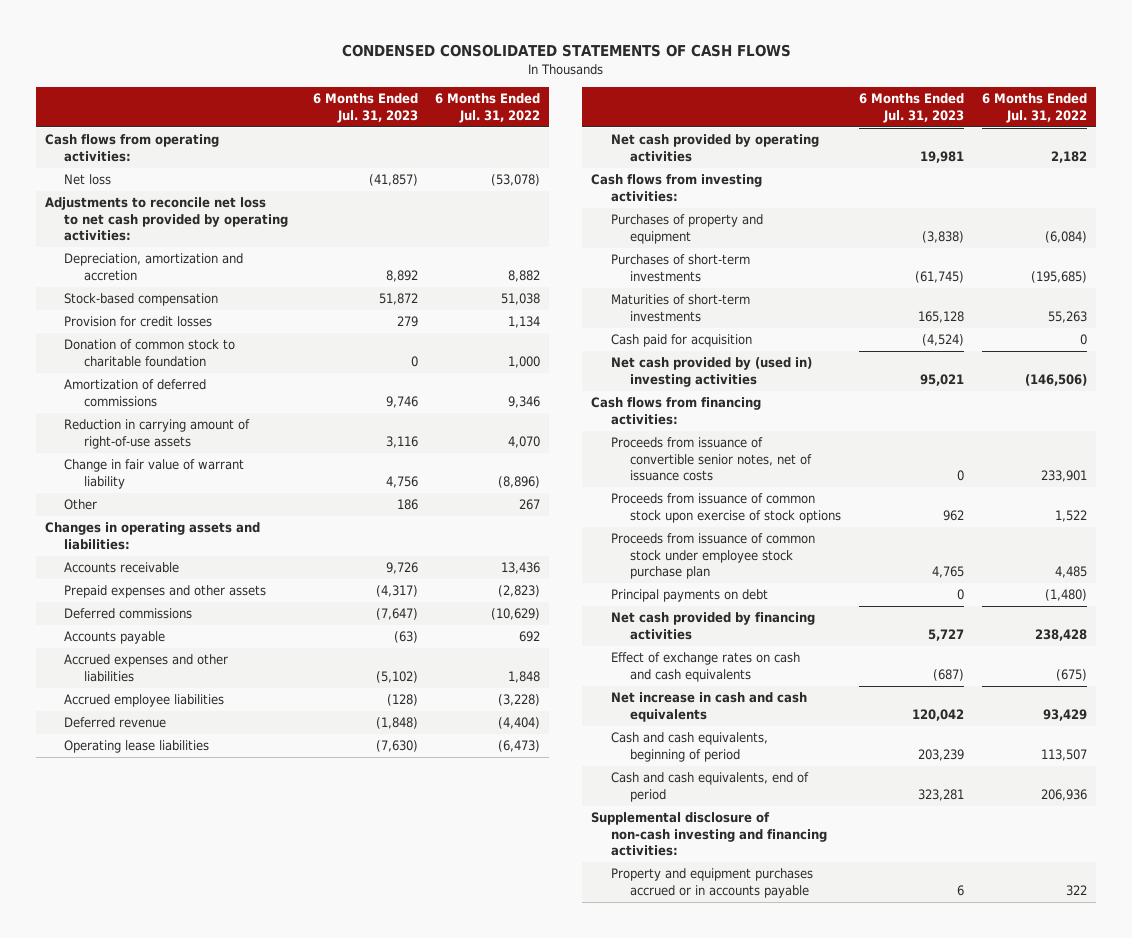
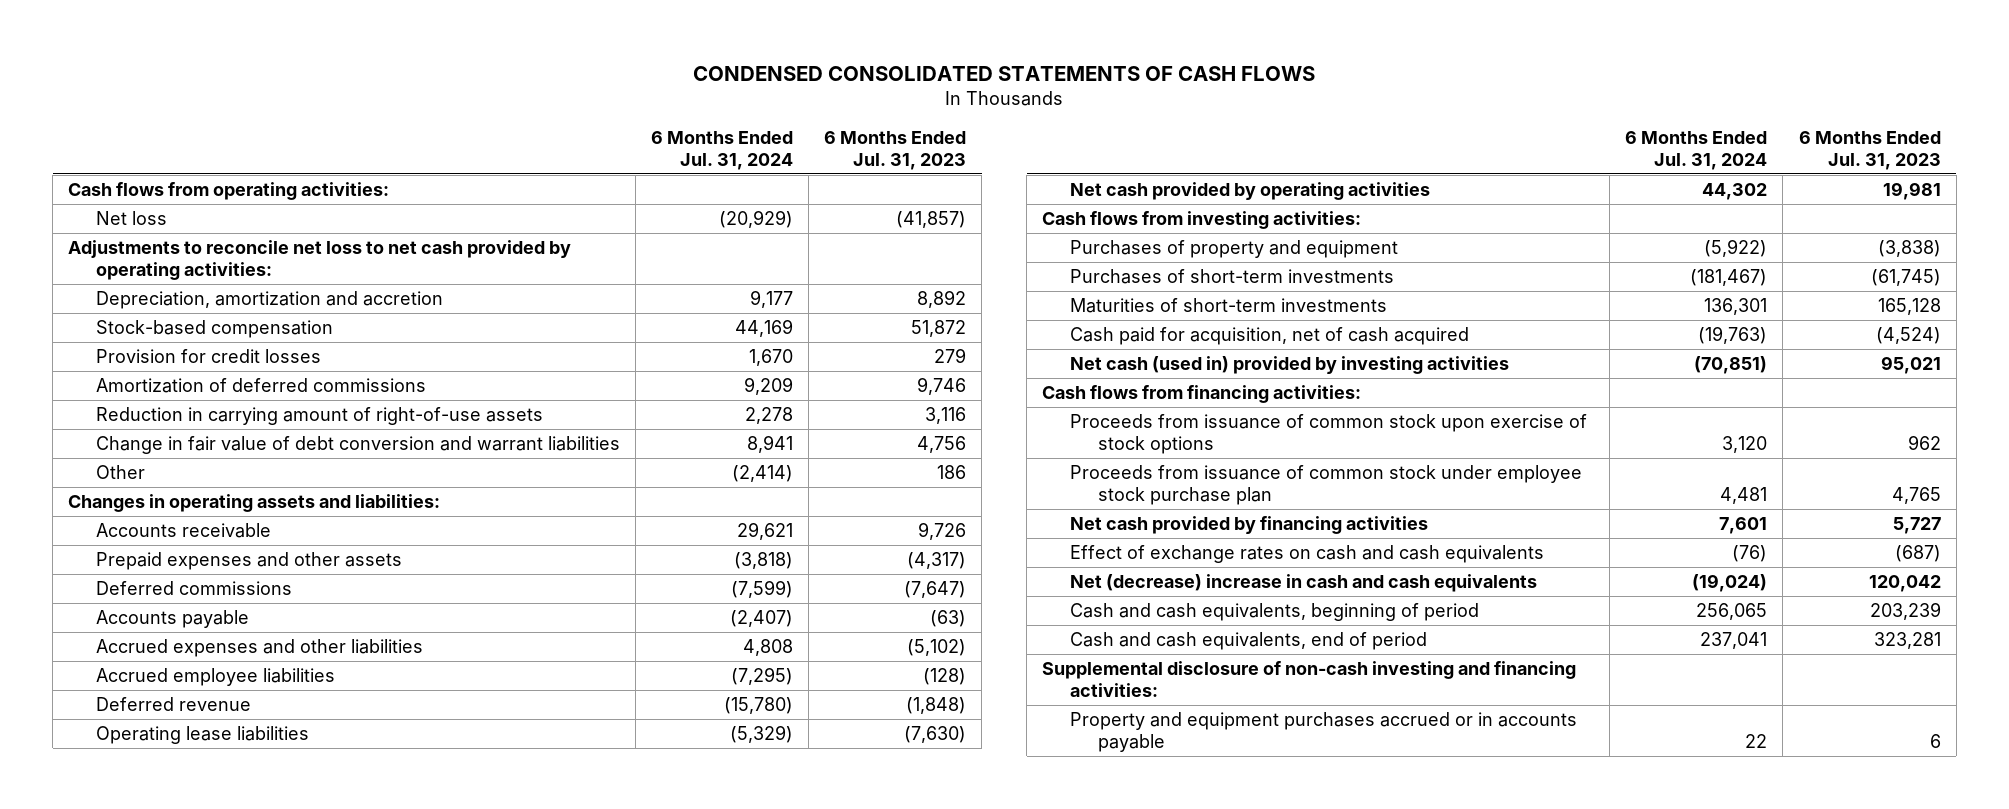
[435,93,541,123] 6 Months Ended Jul. 31, 2022 -> none
none -> [651,130,794,170] 6 Months Ended Jul. 31, 2024
[64,339,236,367] Donation of common stock to charitable foundation -> none
[64,459,245,489] Change in fair value of warrant liability -> [96,436,621,455] Change in fair value of debt conversion and warrant liabilities
[610,334,752,348] Cash paid for acquisition -> [1070,327,1470,346] Cash paid for acquisition, net of cash acquired
[610,357,812,387] Net cash provided by (used in) investing activities -> [1070,356,1510,375] Net cash (used in) provided by investing activities
[610,437,813,482] Proceeds from issuance of convertible senior notes, net of issuance costs -> none
[610,589,768,603] Principal payments on debt -> none
[610,692,807,722] Net increase in cash and cash equivalents -> [1070,574,1538,593] Net (decrease) increase in cash and cash equivalents

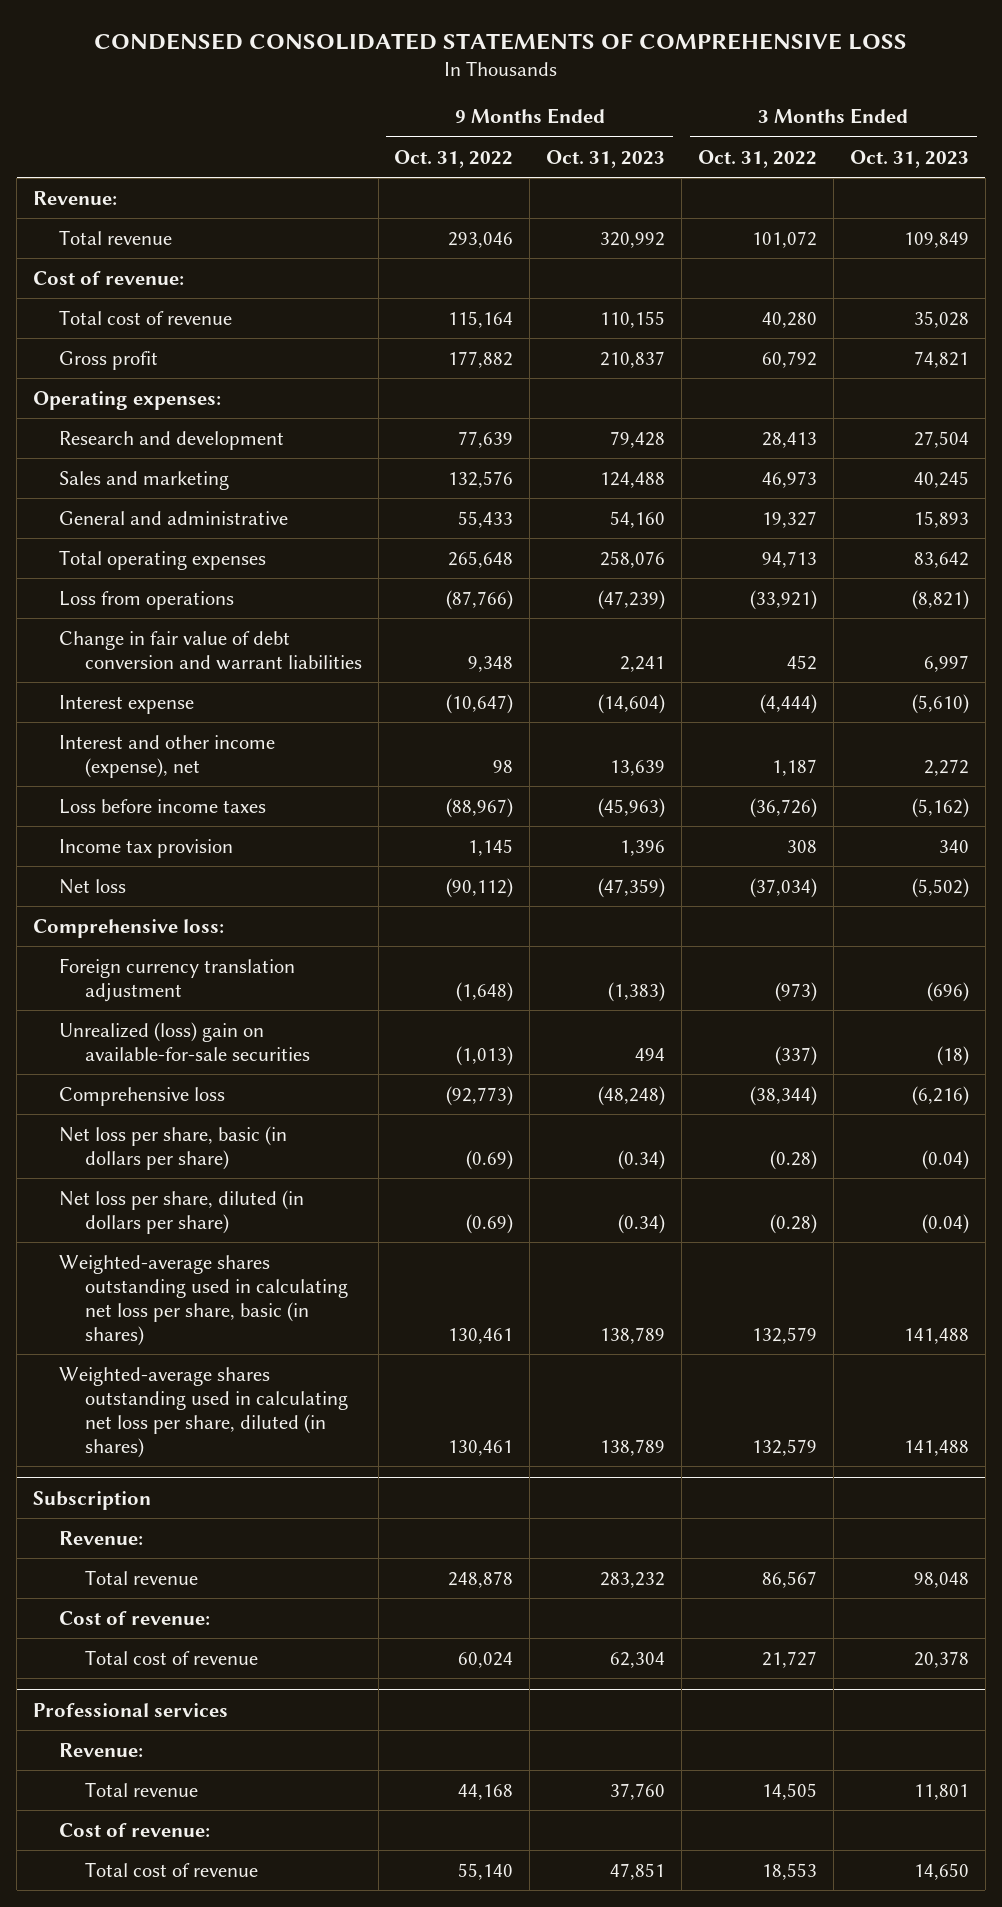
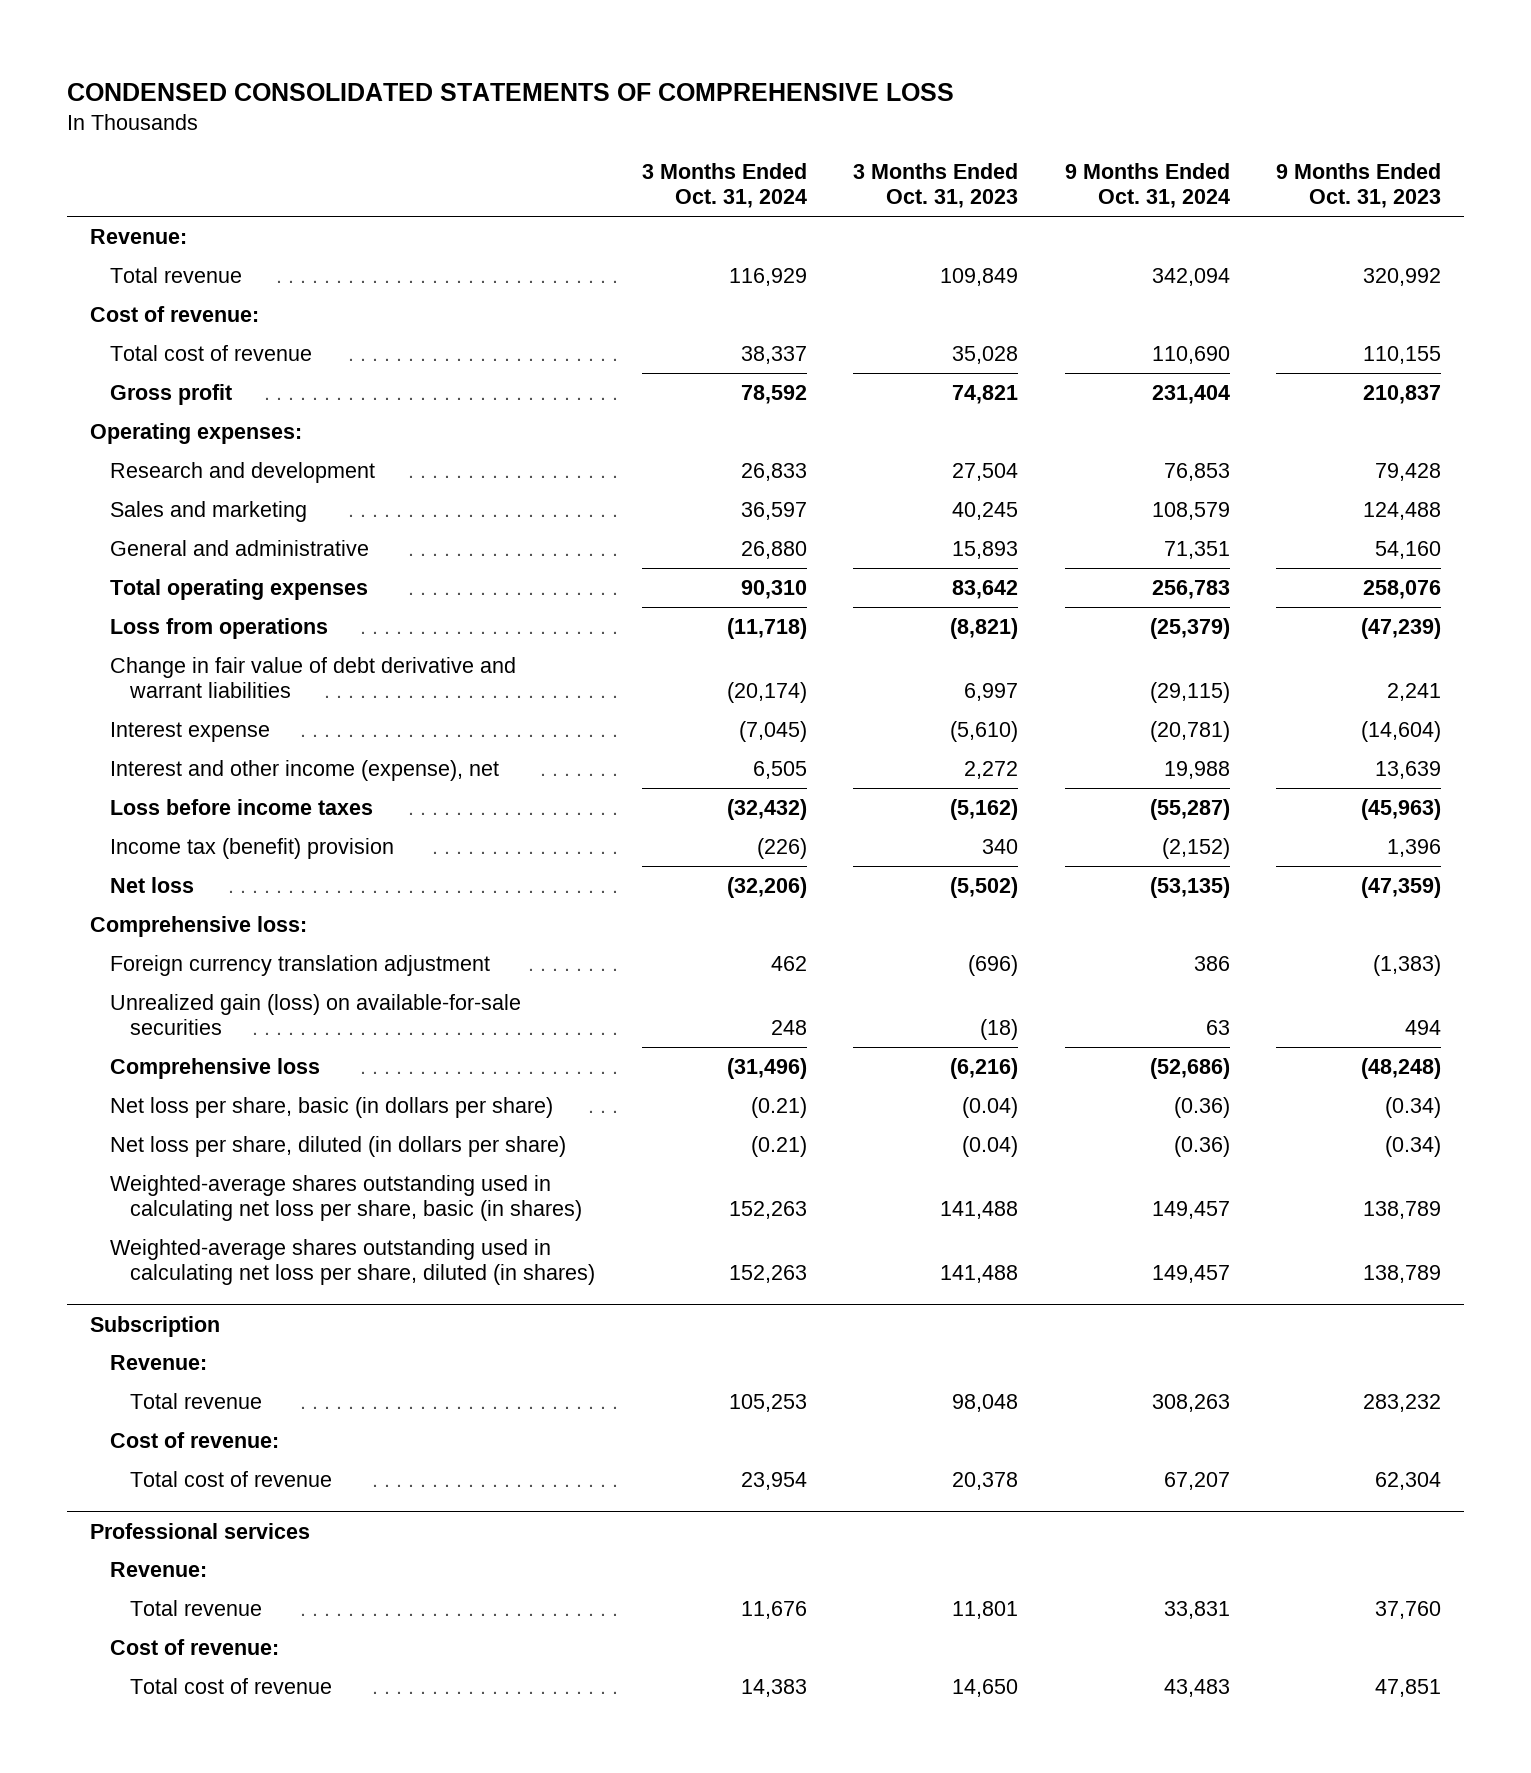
[394,149,514,168] Oct. 31, 2022 -> none
[698,149,818,168] Oct. 31, 2022 -> none
none -> [641,162,807,209] 3 Months Ended Oct. 31, 2024
none -> [1064,162,1230,209] 9 Months Ended Oct. 31, 2024
[58,630,362,670] Change in fair value of debt conversion and warrant liabilities -> [110,656,517,699] Change in fair value of debt derivative and warrant liabilities
[58,838,233,858] Income tax provision -> [110,837,395,859] Income tax (benefit) provision
[58,1021,310,1061] Unrealized (loss) gain on available-for-sale securities -> [110,993,522,1036] Unrealized gain (loss) on available-for-sale securities

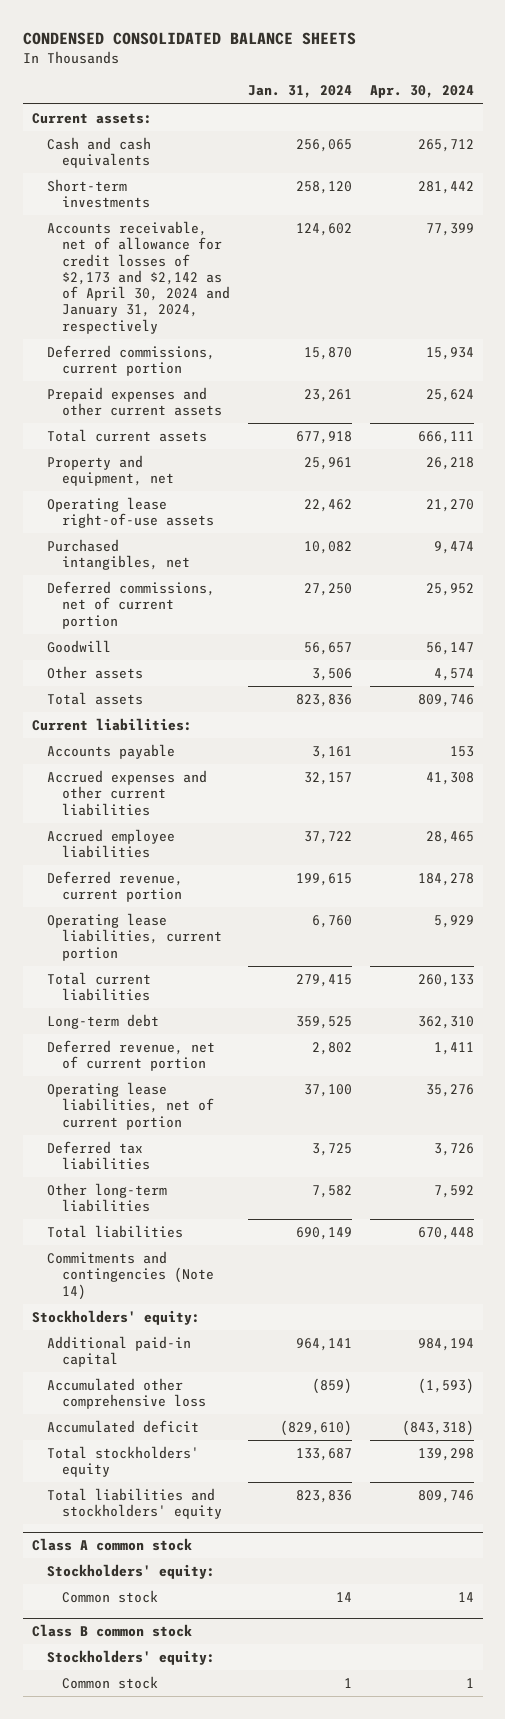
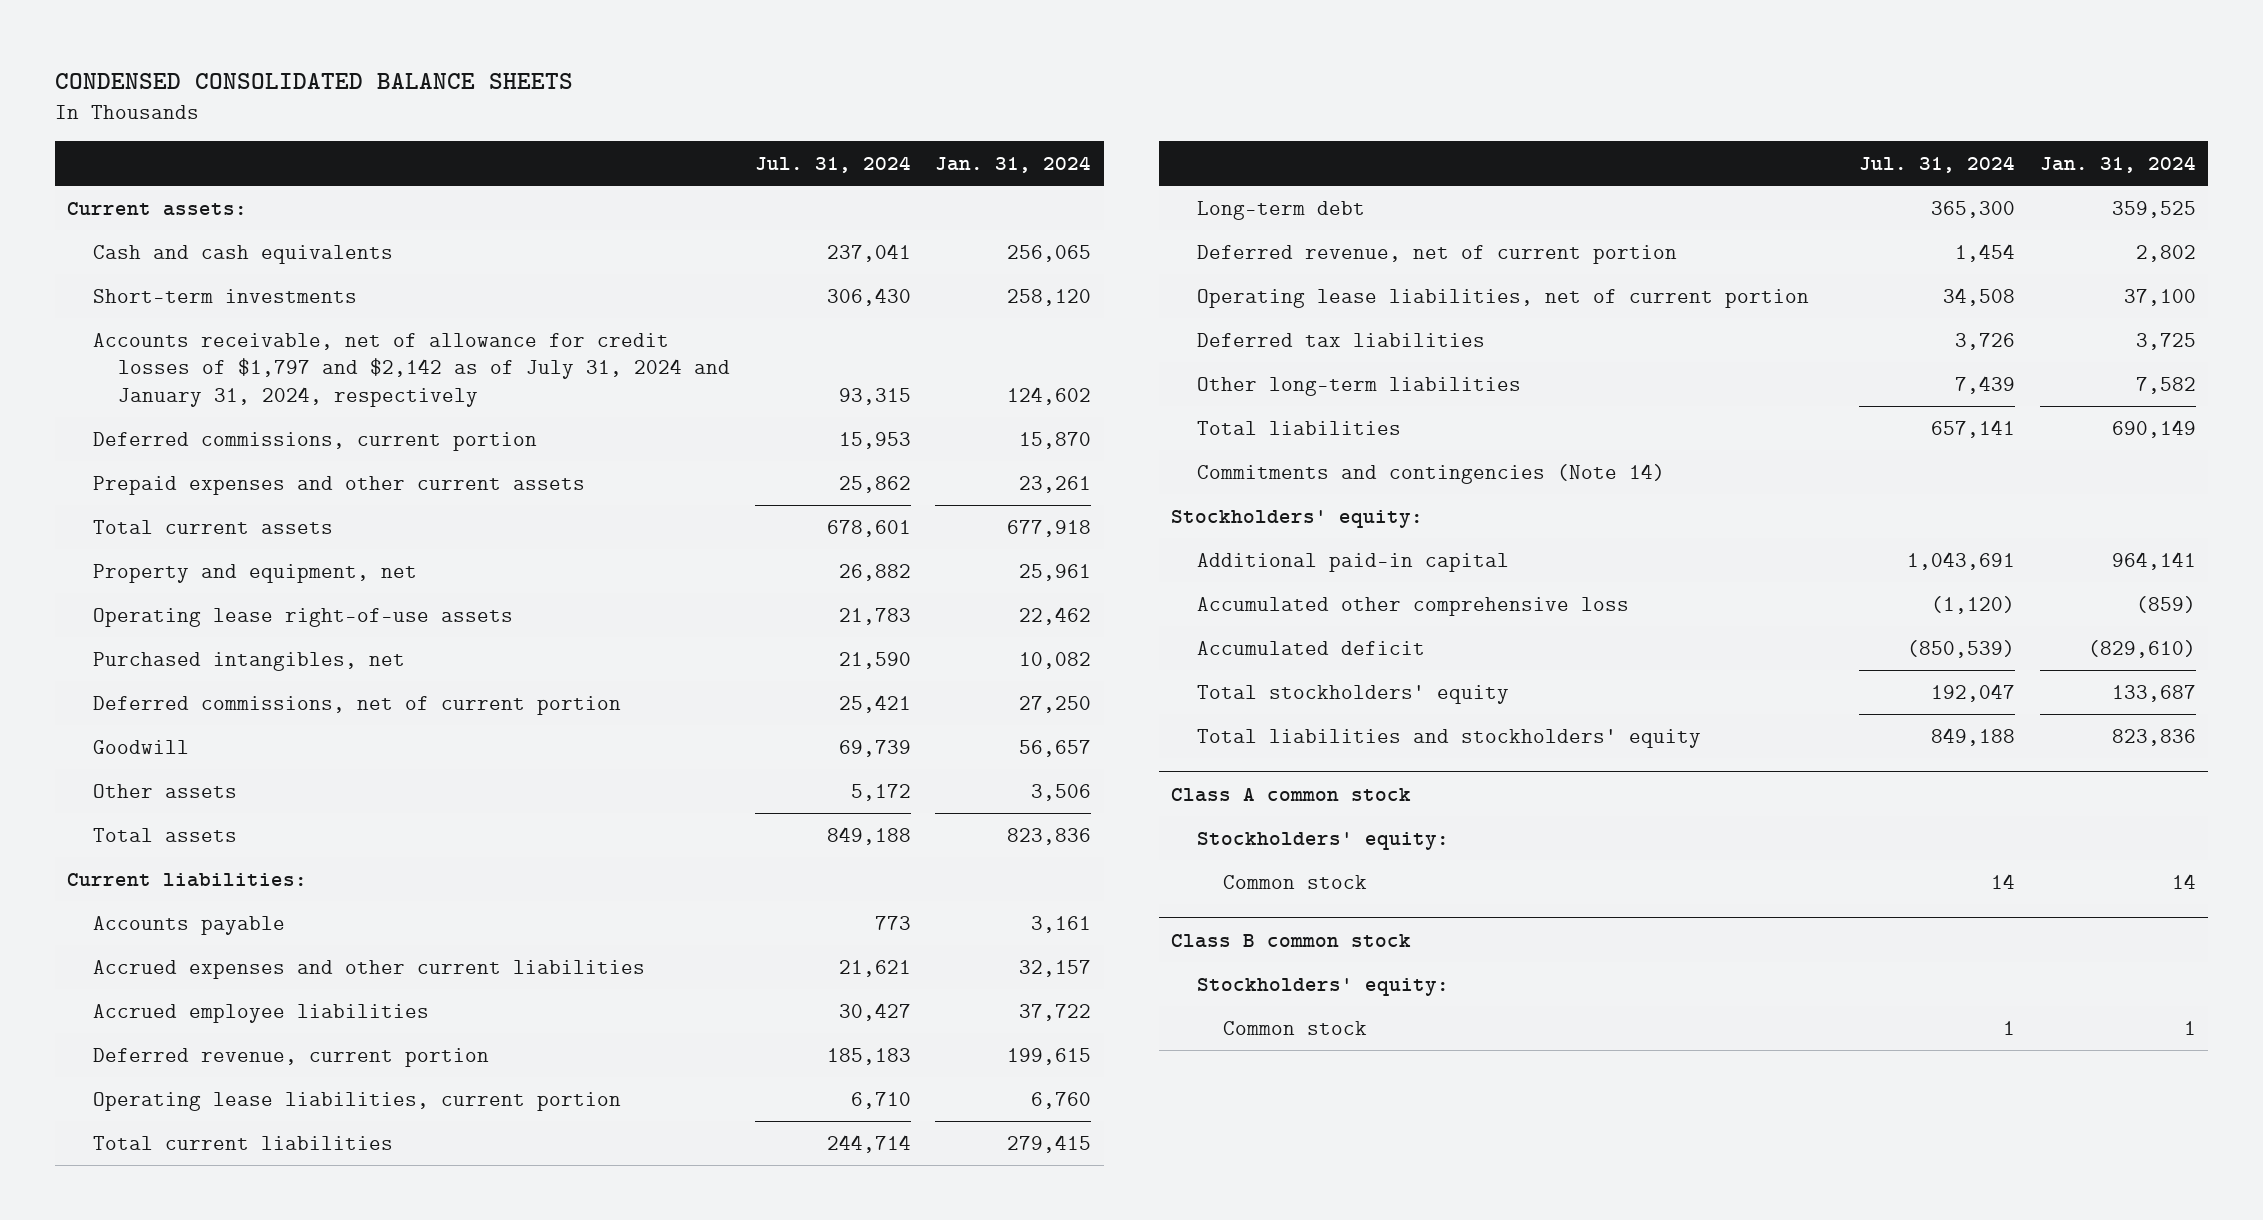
[369,85,474,99] Apr. 30, 2024 -> none
none -> [754,155,911,173] Jul. 31, 2024
[46,220,231,334] Accounts receivable, net of allowance for credit losses of $2,173 and $2,142 as of April 30, 2024 and January 31, 2024, respectively -> [92,332,731,407] Accounts receivable, net of allowance for credit losses of $1,797 and $2,142 as of July 31, 2024 and January 31, 2024, respectively

